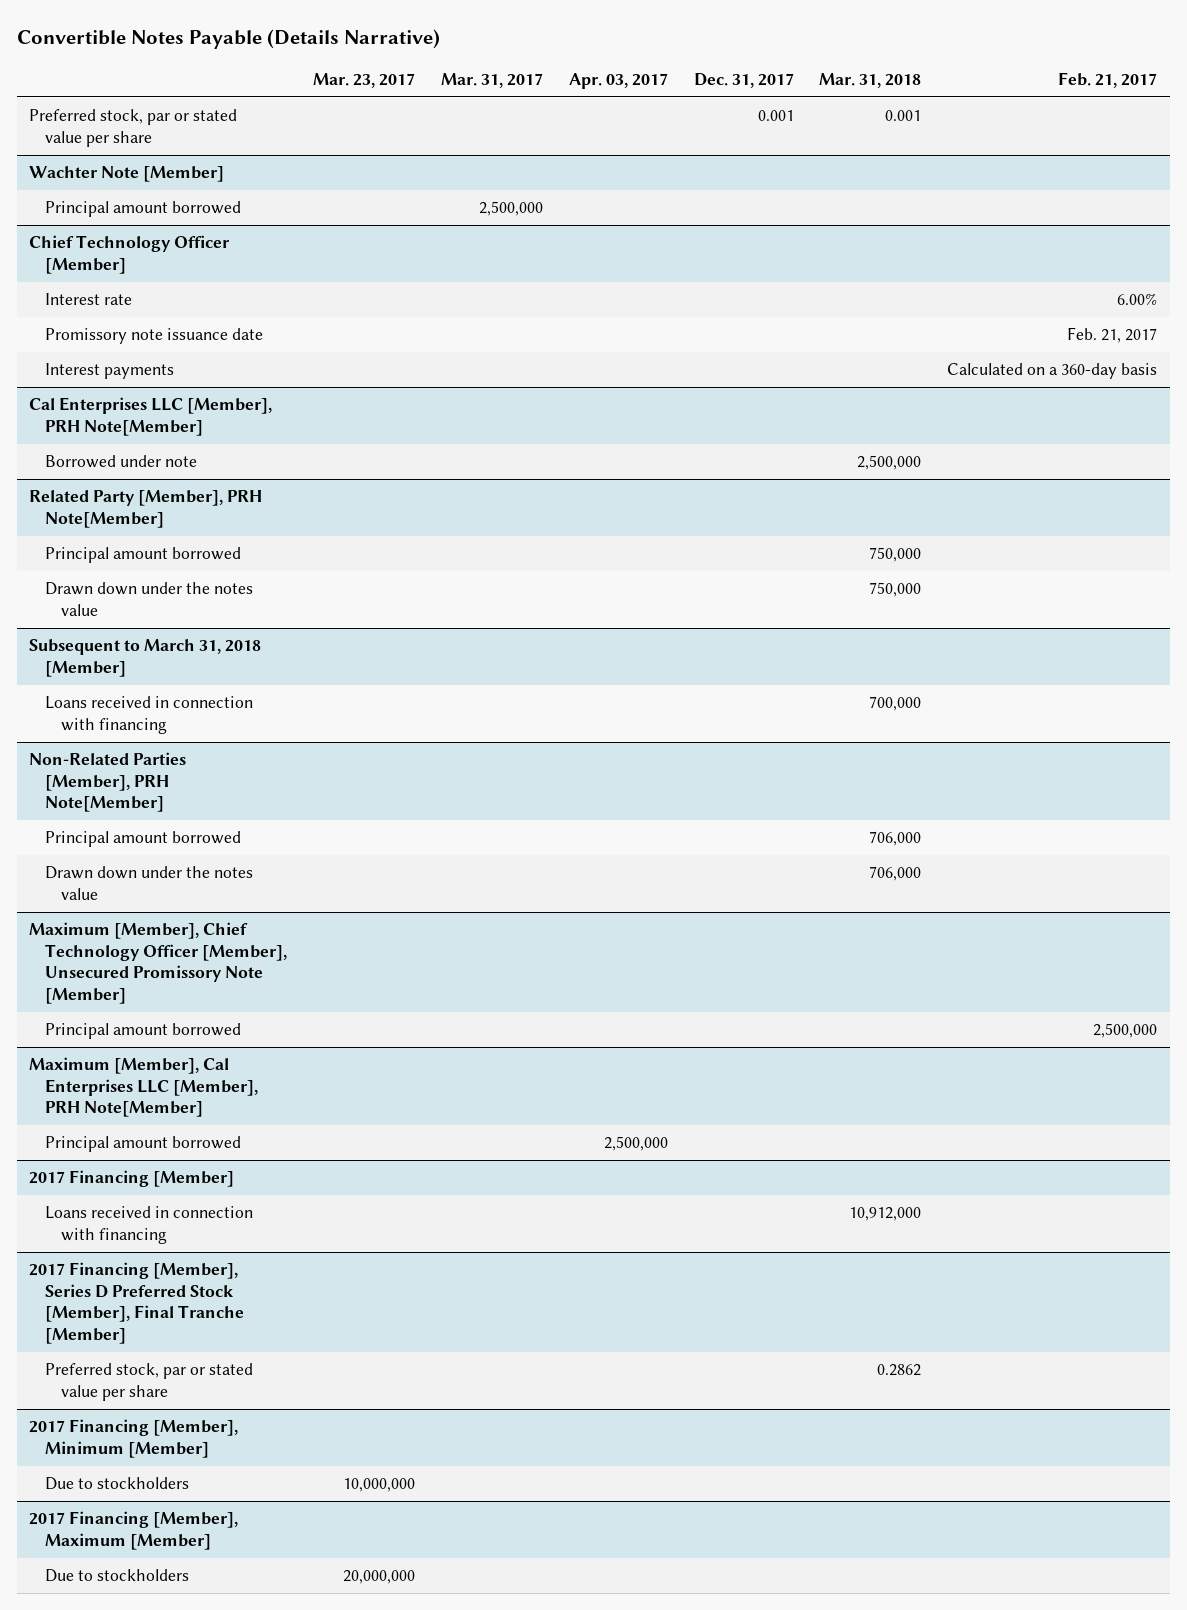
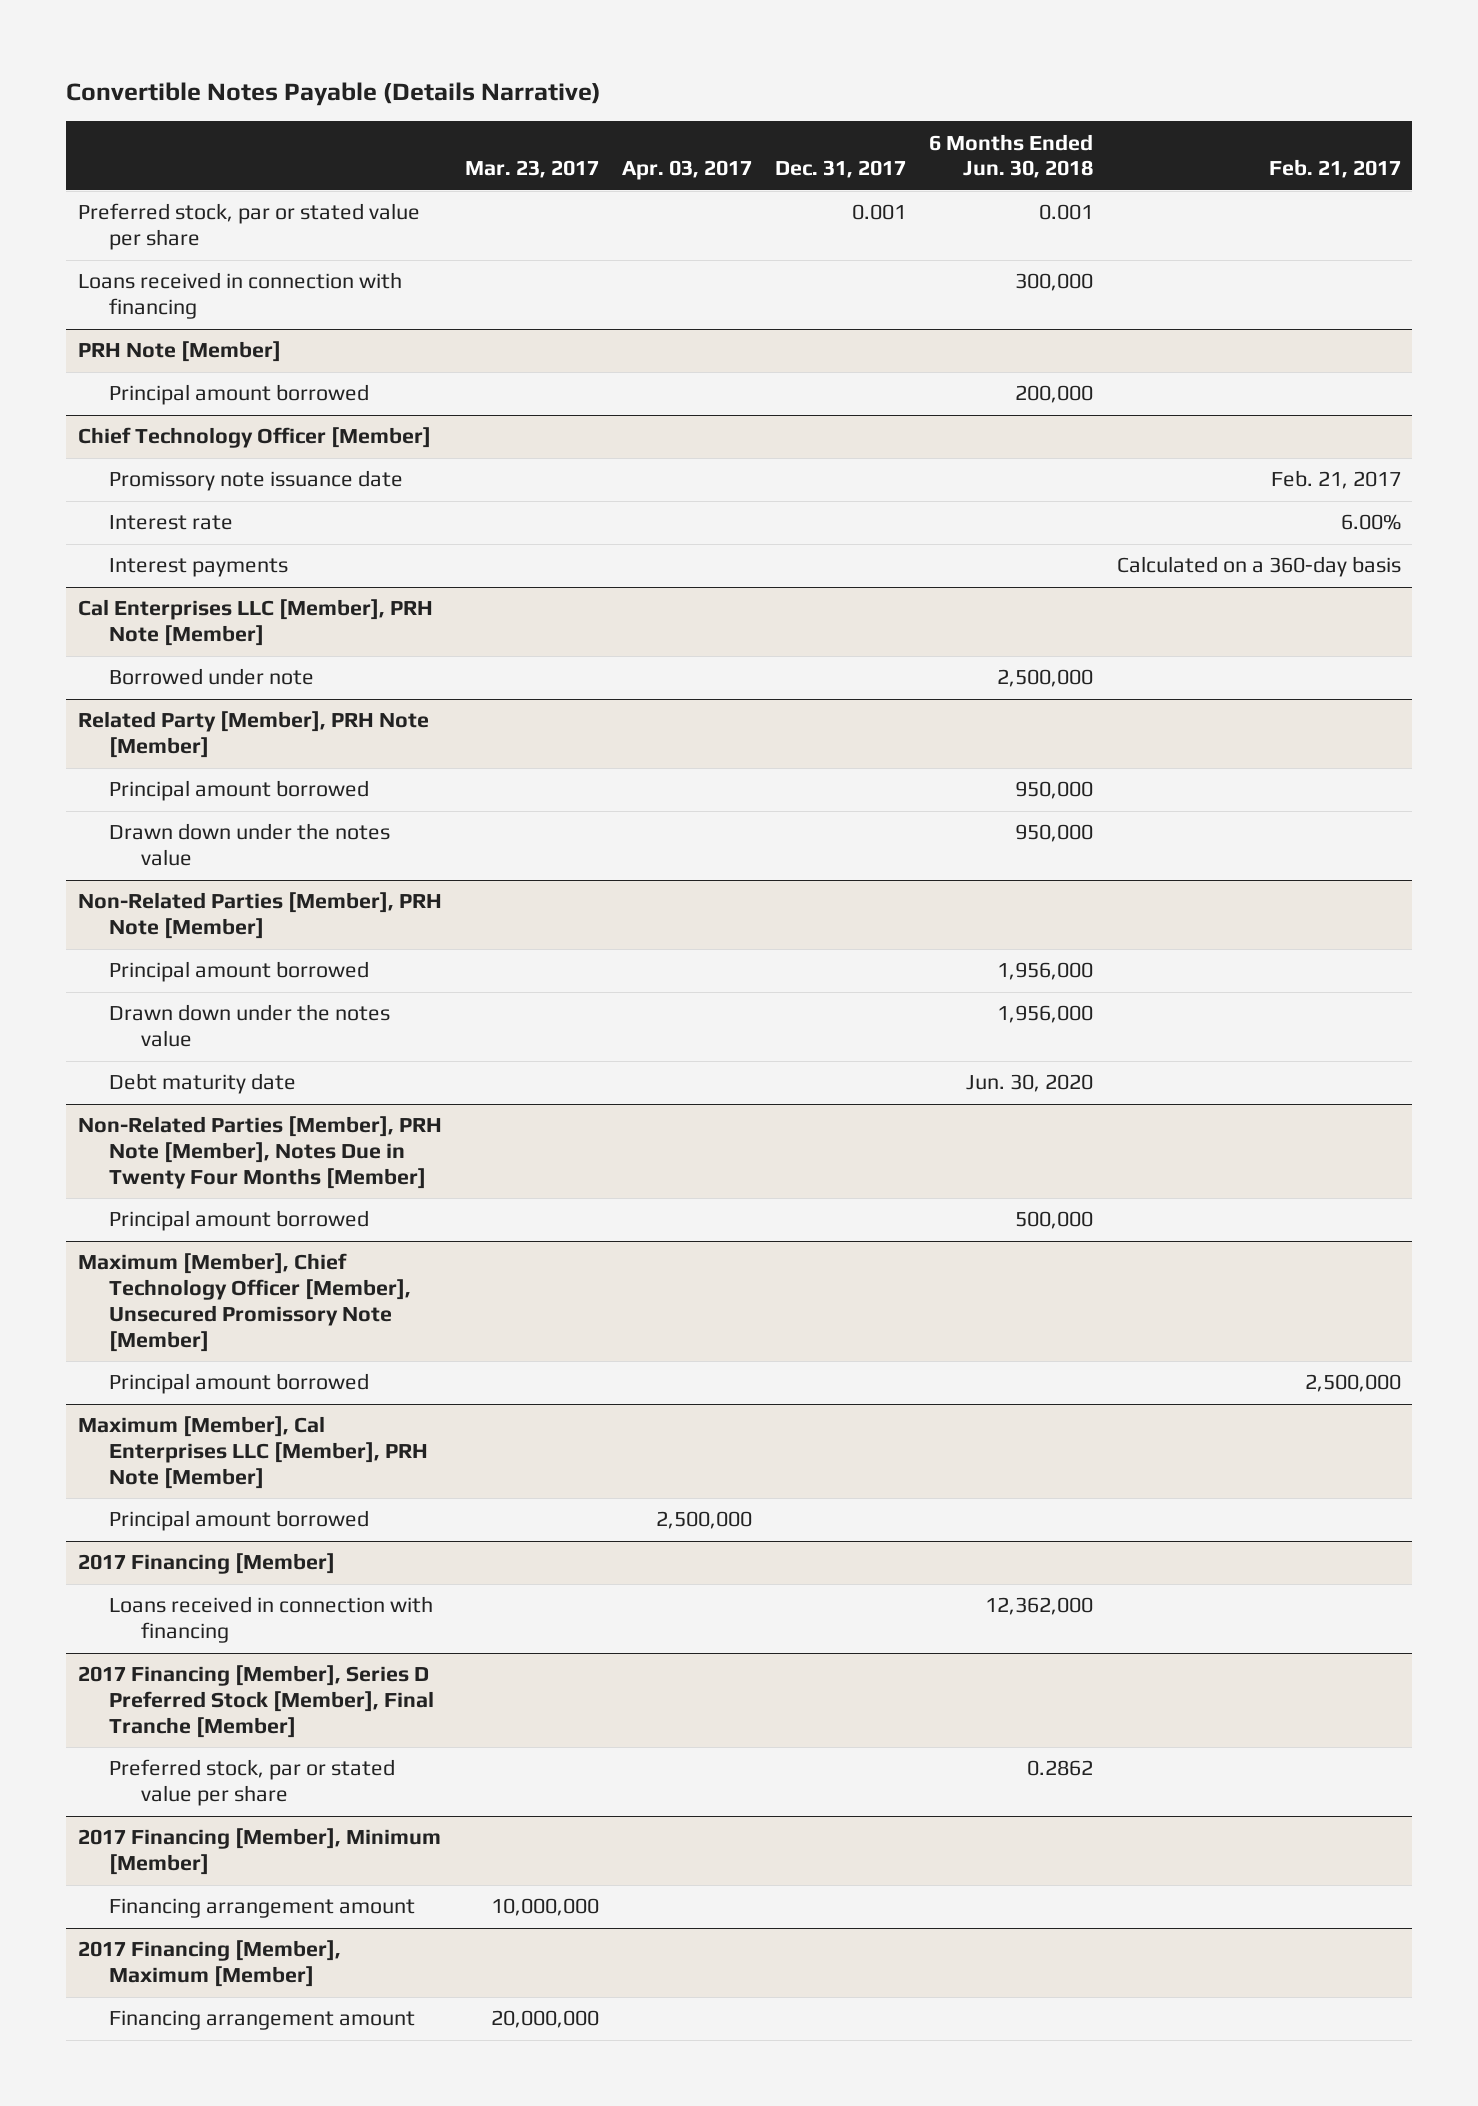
[441,72,544,88] Mar. 31, 2017 -> none
[819,72,922,88] Mar. 31, 2018 -> none
none -> [929,133,1094,179] 6 Months Ended Jun. 30, 2018
[29,166,225,183] Wachter Note [Member] -> none
[45,201,242,218] Principal amount borrowed -> none
none -> [77,272,402,320] Loans received in connection with financing
none -> [77,341,281,363] PRH Note [Member]
none -> [109,384,370,406] Principal amount borrowed
[45,293,133,306] Interest rate -> [109,515,234,531] Interest rate
[29,397,273,436] Cal Enterprises LLC [Member], PRH Note[Member] -> [77,599,433,647] Cal Enterprises LLC [Member], PRH Note [Member]
[29,490,263,528] Related Party [Member], PRH Note[Member] -> [77,711,429,759] Related Party [Member], PRH Note [Member]
[29,639,262,677] Subsequent to March 31, 2018 [Member] -> none
[45,696,254,734] Loans received in connection with financing -> none
[29,752,187,813] Non-Related Parties [Member], PRH Note[Member] -> [77,892,442,940] Non-Related Parties [Member], PRH Note [Member]
none -> [109,1073,297,1095] Debt maturity date
none -> [77,1116,442,1189] Non-Related Parties [Member], PRH Note [Member], Notes Due in Twenty Four Months [Member]
none -> [109,1210,370,1232] Principal amount borrowed
[29,1057,259,1118] Maximum [Member], Cal Enterprises LLC [Member], PRH Note[Member] -> [77,1416,429,1489] Maximum [Member], Cal Enterprises LLC [Member], PRH Note [Member]
[45,1477,190,1491] Due to stockholders -> none
none -> [109,1898,416,1919] Financing arrangement amount
[45,1569,190,1583] Due to stockholders -> none
none -> [109,2010,416,2031] Financing arrangement amount

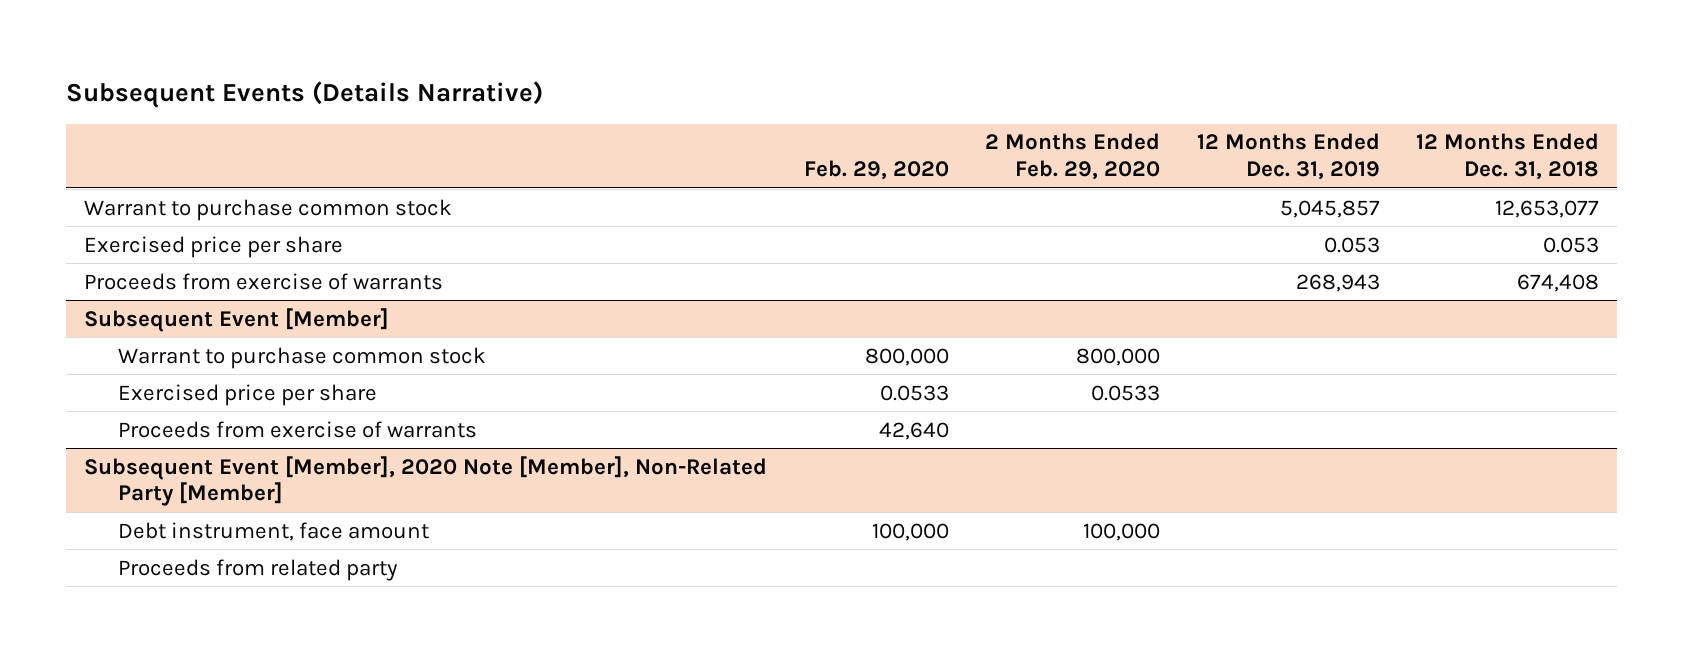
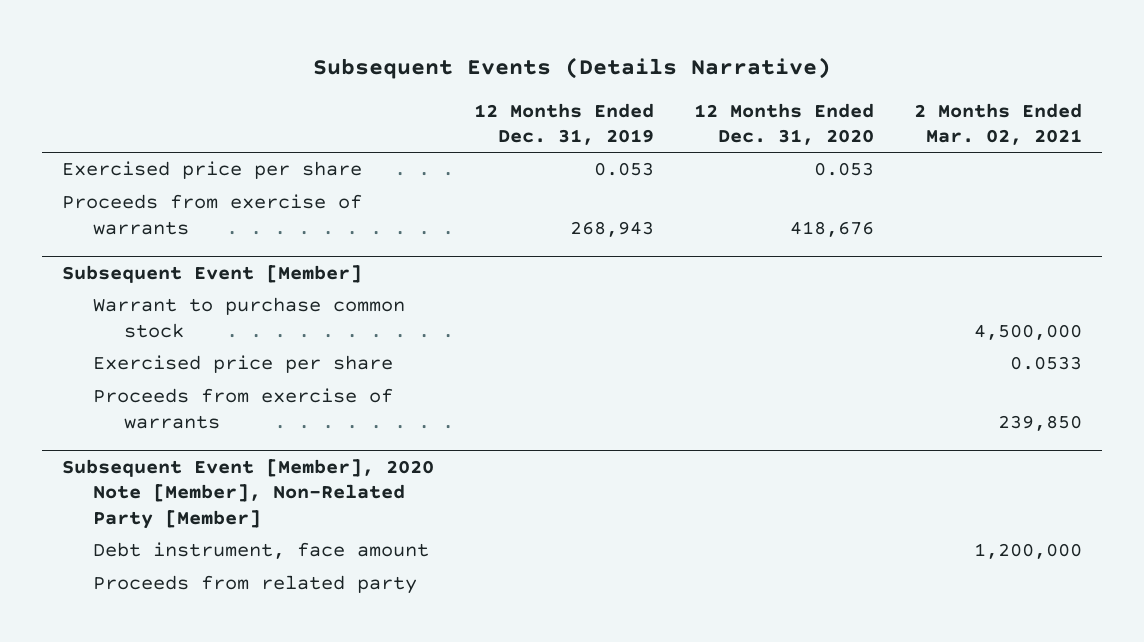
[803,160,949,181] Feb. 29, 2020 -> none
[985,133,1161,181] 2 Months Ended Feb. 29, 2020 -> none
[1416,133,1600,181] 12 Months Ended Dec. 31, 2018 -> none
none -> [694,102,875,145] 12 Months Ended Dec. 31, 2020
none -> [914,102,1083,145] 2 Months Ended Mar. 02, 2021
[84,198,453,221] Warrant to purchase common stock -> none

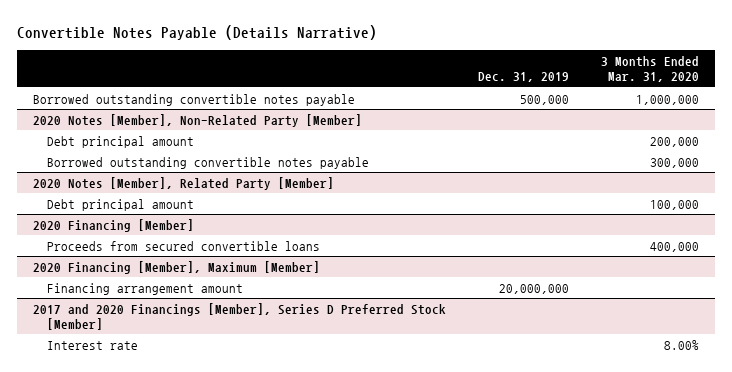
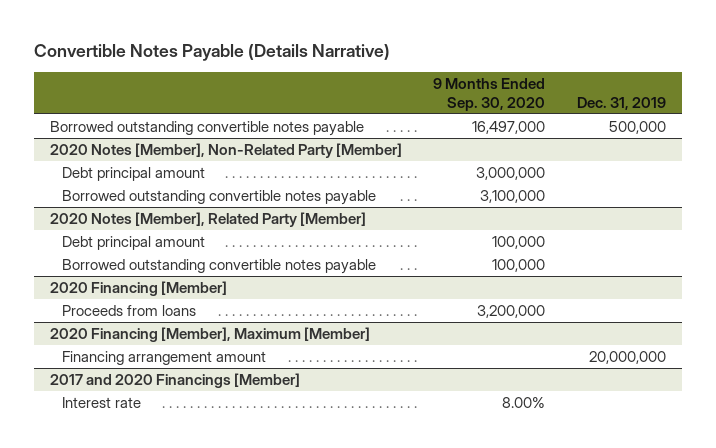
[600,56,699,83] 3 Months Ended Mar. 31, 2020 -> none
none -> [433,78,546,111] 9 Months Ended Sep. 30, 2020
none -> [62,258,377,274] Borrowed outstanding convertible notes payable
[47,240,321,251] Proceeds from secured convertible loans -> [62,304,197,316] Proceeds from loans
[32,302,446,331] 2017 and 2020 Financings [Member], Series D Preferred Stock [Member] -> [49,372,300,388] 2017 and 2020 Financings [Member]

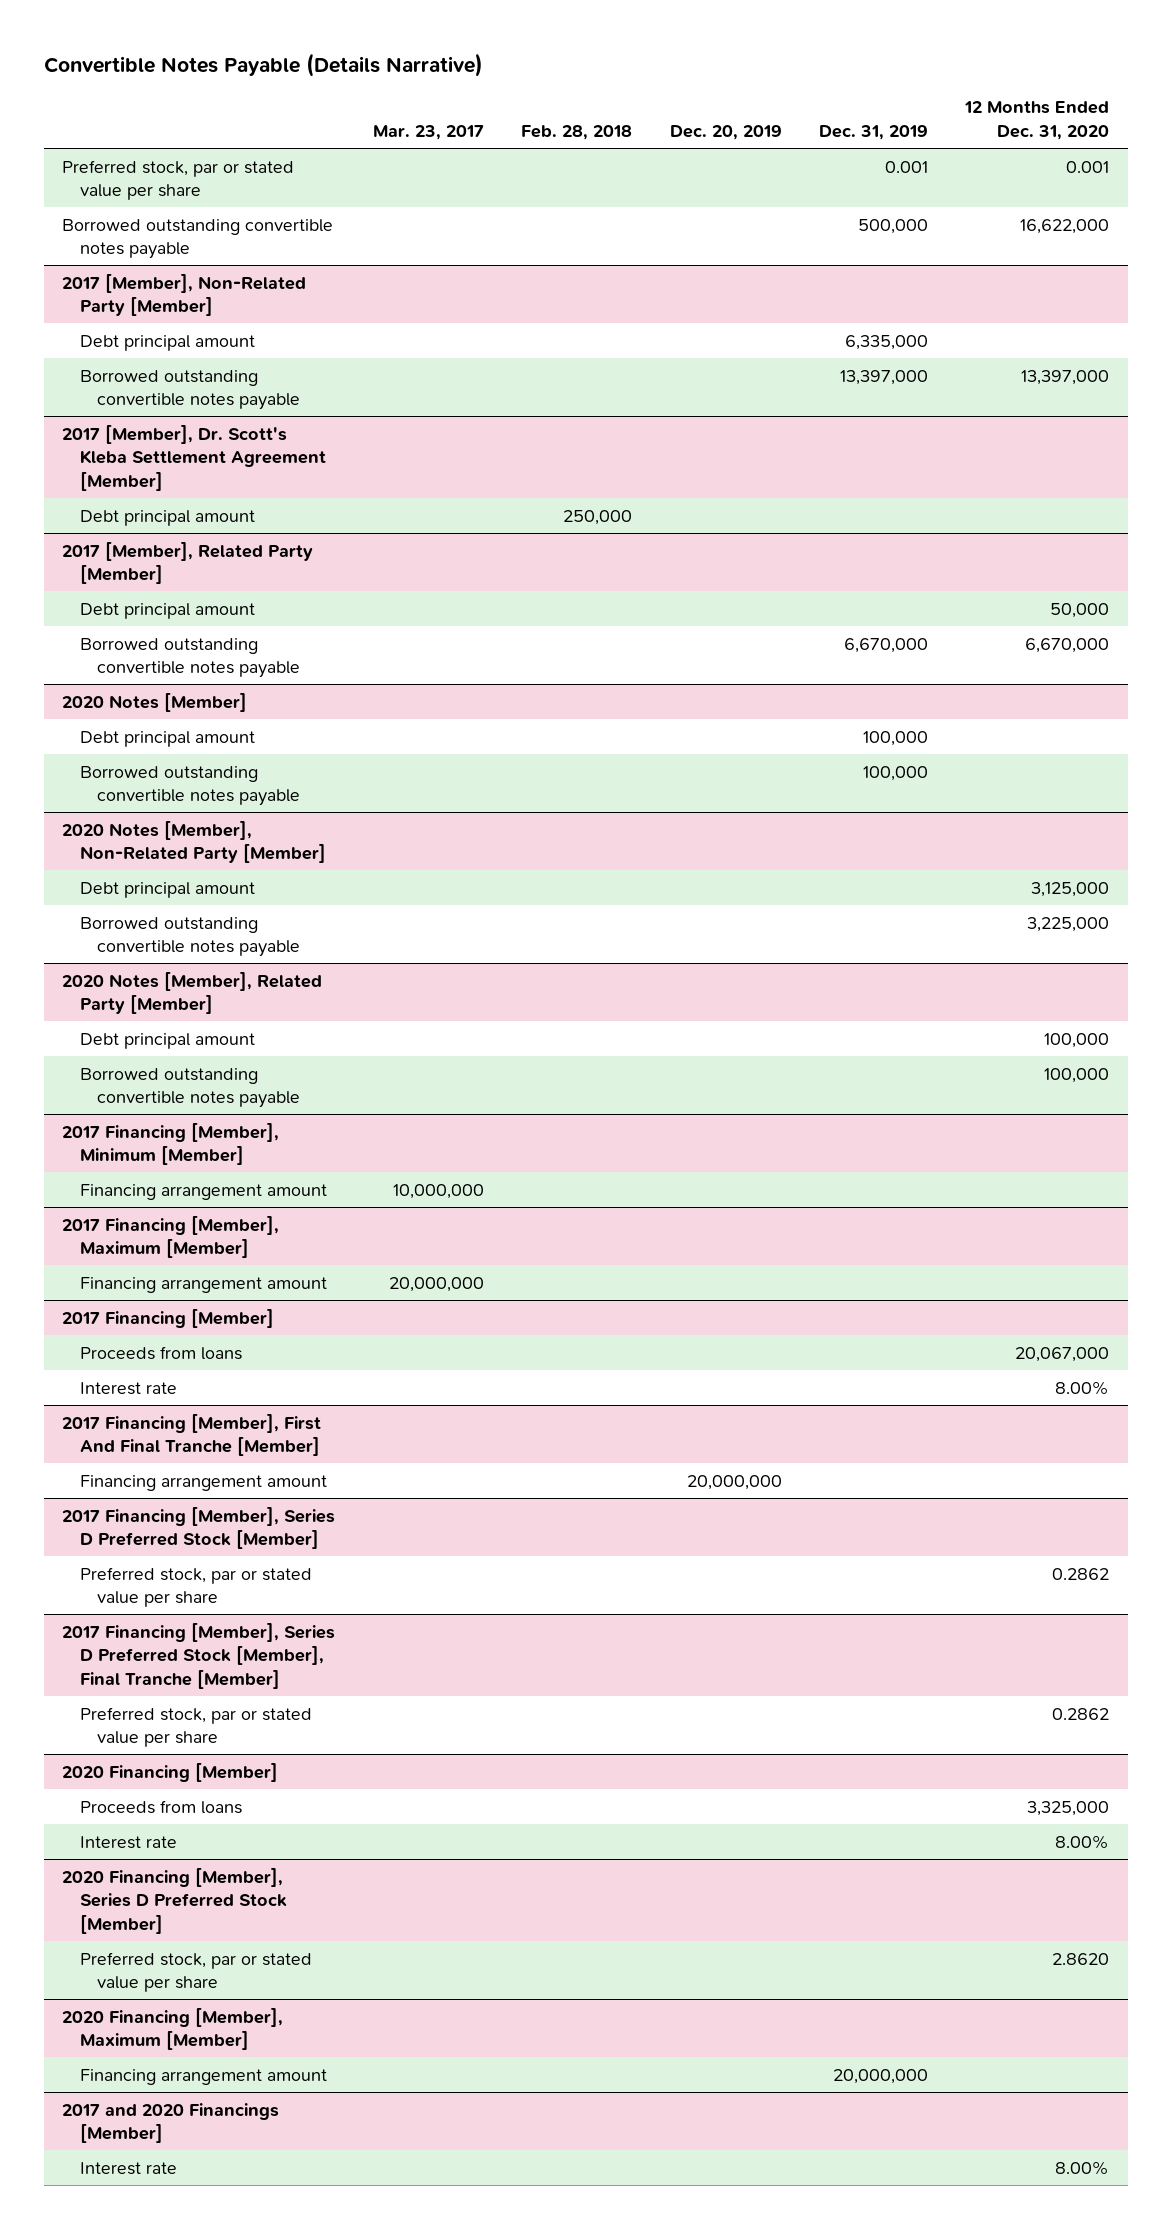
[433,78,546,111] 9 Months Ended Sep. 30, 2020 -> none
none -> [372,124,484,140] Mar. 23, 2017
none -> [521,124,633,140] Feb. 28, 2018
none -> [669,124,782,140] Dec. 20, 2019
none -> [964,101,1110,140] 12 Months Ended Dec. 31, 2020
none -> [62,159,295,201] Preferred stock, par or stated value per share
none -> [62,273,307,317] 2017 [Member], Non-Related Party [Member]
none -> [79,334,255,351] Debt principal amount
none -> [79,369,301,411] Borrowed outstanding convertible notes payable
none -> [62,424,326,491] 2017 [Member], Dr. Scott's Kleba Settlement Agreement [Member]
none -> [79,509,255,526] Debt principal amount
none -> [62,541,314,585] 2017 [Member], Related Party [Member]
none -> [79,602,255,619] Debt principal amount
none -> [79,637,301,679] Borrowed outstanding convertible notes payable
none -> [62,692,248,712] 2020 Notes [Member]
none -> [79,730,255,747] Debt principal amount
none -> [79,765,301,807] Borrowed outstanding convertible notes payable
none -> [62,1122,280,1166] 2017 Financing [Member], Minimum [Member]
none -> [79,1183,327,1200] Financing arrangement amount
none -> [62,1215,280,1259] 2017 Financing [Member], Maximum [Member]
none -> [79,1276,327,1293] Financing arrangement amount
none -> [62,1308,275,1328] 2017 Financing [Member]
none -> [79,1345,242,1360] Proceeds from loans
none -> [79,1381,177,1395] Interest rate
none -> [62,1413,322,1457] 2017 Financing [Member], First And Final Tranche [Member]
none -> [79,1474,327,1491] Financing arrangement amount
none -> [62,1506,336,1550] 2017 Financing [Member], Series D Preferred Stock [Member]
none -> [79,1566,312,1608] Preferred stock, par or stated value per share
none -> [62,1622,336,1689] 2017 Financing [Member], Series D Preferred Stock [Member], Final Tranche [Member]
none -> [79,1706,312,1748] Preferred stock, par or stated value per share
none -> [79,1835,177,1849] Interest rate
none -> [62,1867,287,1934] 2020 Financing [Member], Series D Preferred Stock [Member]
none -> [79,1951,312,1993] Preferred stock, par or stated value per share

